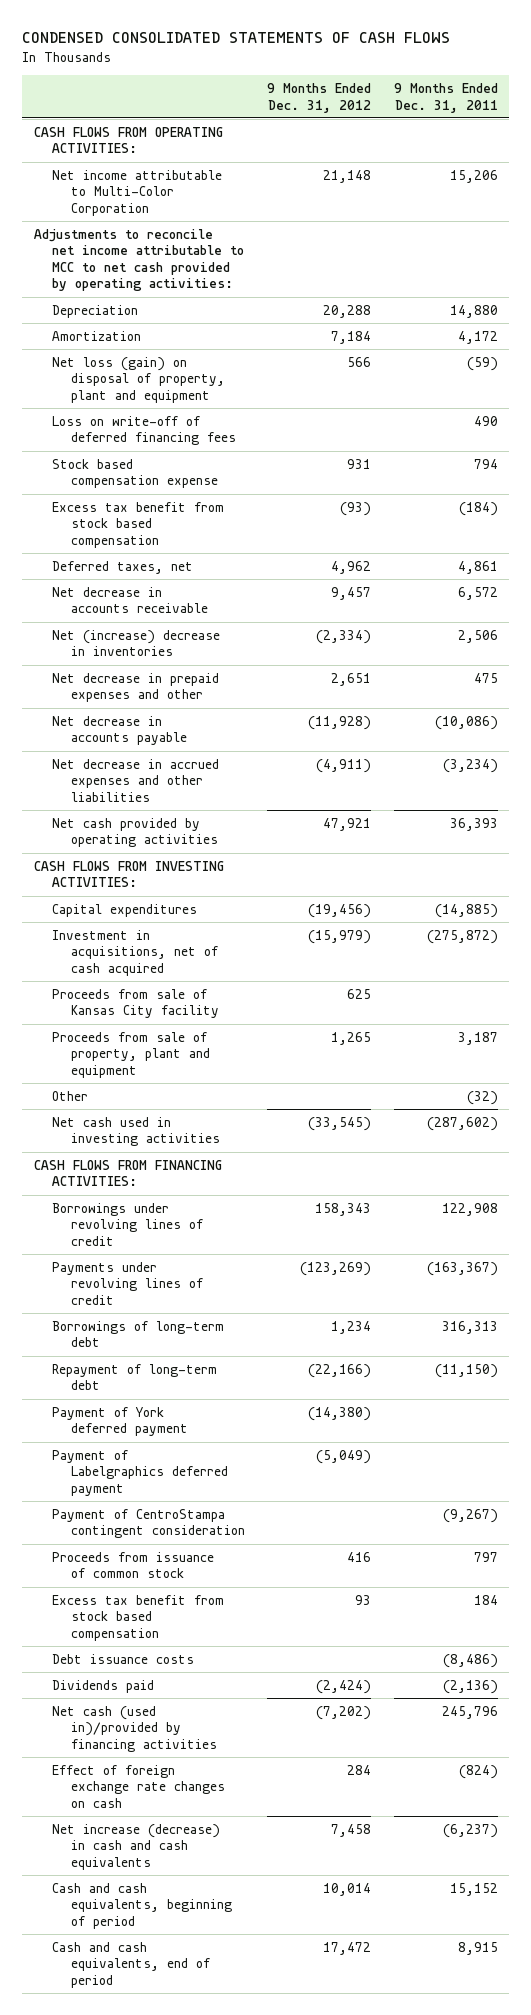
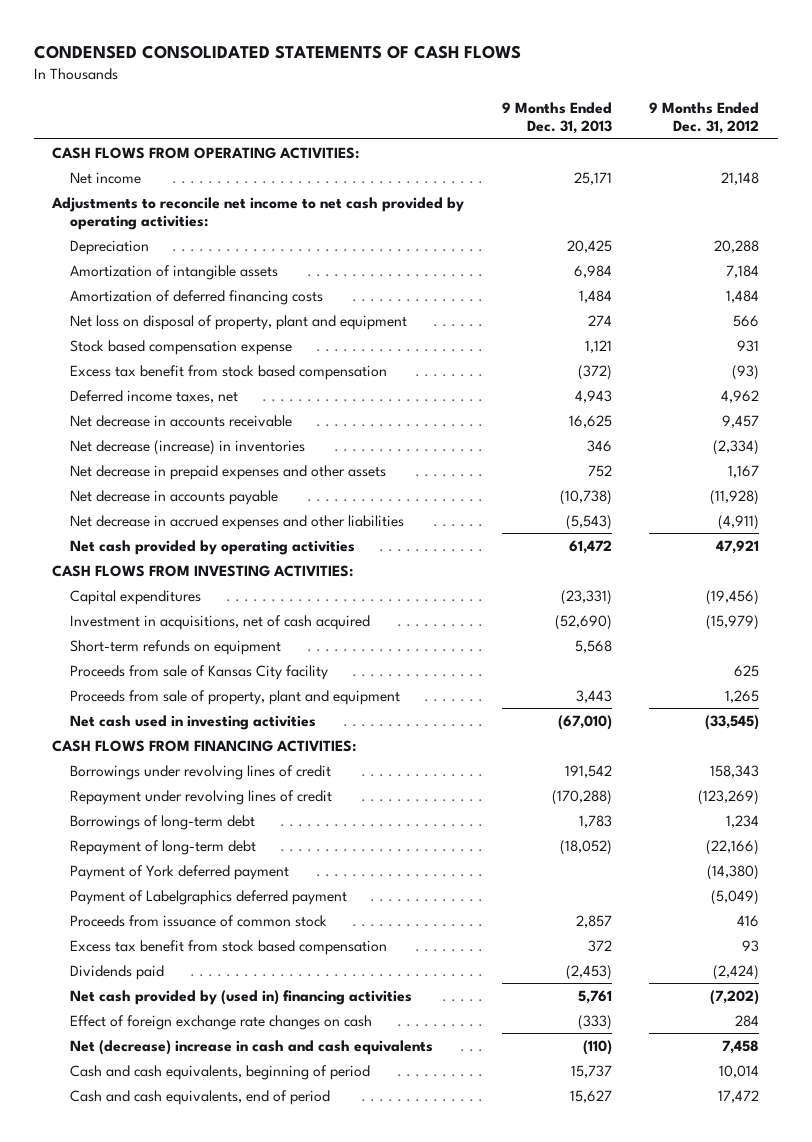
[393,82,498,113] 9 Months Ended Dec. 31, 2011 -> none
none -> [501,101,612,135] 9 Months Ended Dec. 31, 2013
[52,169,223,216] Net income attributable to Multi-Color Corporation -> [69,171,141,184] Net income
[33,228,245,292] Adjustments to reconcile net income attributable to MCC to net cash provided by operating activities: -> [51,196,465,231] Adjustments to reconcile net income to net cash provided by operating activities:
[52,415,236,446] Loss on write-off of deferred financing fees -> none
[52,330,142,341] Amortization -> [69,264,278,280] Amortization of intangible assets
none -> [69,289,323,305] Amortization of deferred financing costs
[52,356,225,403] Net loss (gain) on disposal of property, plant and equipment -> [69,314,407,330] Net loss on disposal of property, plant and equipment
[52,560,194,574] Deferred taxes, net -> [69,389,238,403] Deferred income taxes, net
[52,629,221,657] Net (increase) decrease in inventories -> [69,439,305,455] Net decrease (increase) in inventories
[52,672,220,703] Net decrease in prepaid expenses and other -> [69,464,386,480] Net decrease in prepaid expenses and other assets
[331,672,372,686] 2,651 -> [728,464,760,478] 1,167
none -> [69,639,281,655] Short-term refunds on equipment
[52,1090,89,1101] Other -> none
[52,1261,203,1305] Payments under revolving lines of credit -> [69,789,332,805] Repayment under revolving lines of credit
[52,1508,245,1539] Payment of CentroStampa contingent consideration -> none
[52,1653,195,1664] Debt issuance costs -> none
[52,1705,217,1752] Net cash (used in)/provided by financing activities -> [69,989,412,1005] Net cash provided by (used in) financing activities
[52,1823,221,1870] Net increase (decrease) in cash and cash equivalents -> [69,1039,433,1055] Net (decrease) increase in cash and cash equivalents

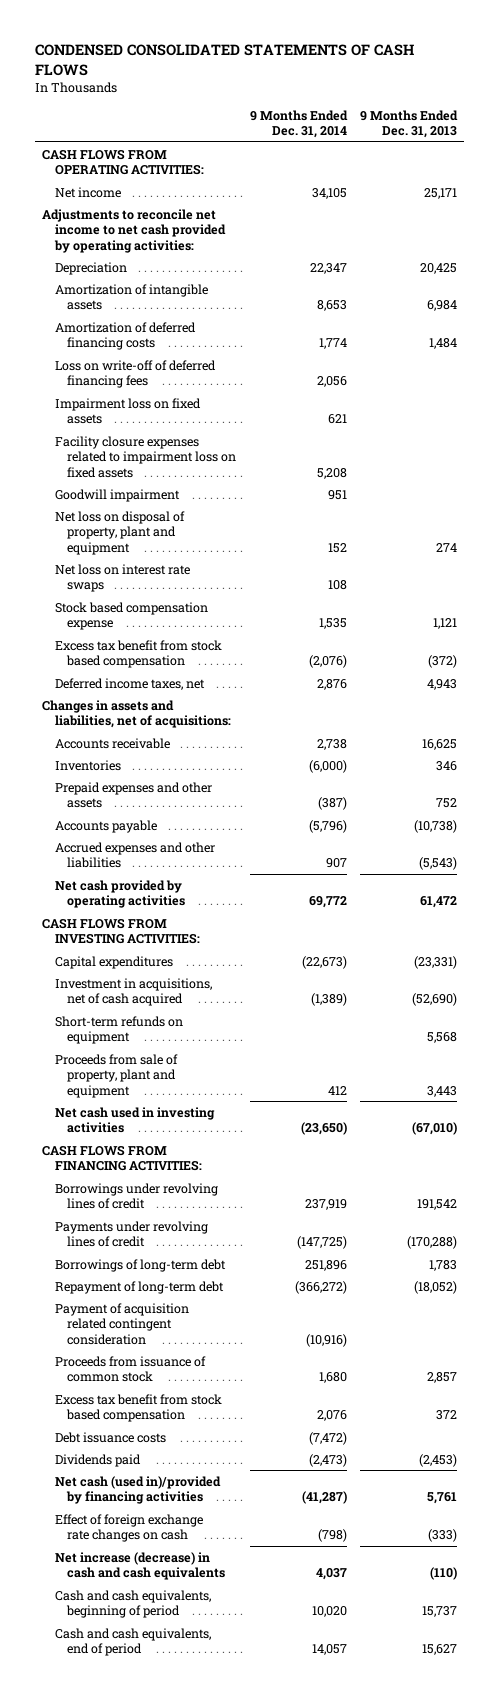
[649,101,760,135] 9 Months Ended Dec. 31, 2012 -> none
none -> [249,109,348,139] 9 Months Ended Dec. 31, 2014
none -> [54,359,216,389] Loss on write-off of deferred financing fees
none -> [54,397,201,425] Impairment loss on fixed assets
none -> [54,435,237,478] Facility closure expenses related to impairment loss on fixed assets
none -> [54,488,180,502] Goodwill impairment
none -> [54,563,190,593] Net loss on interest rate swaps
none -> [42,699,231,729] Changes in assets and liabilities, net of acquisitions:
[69,414,292,427] Net decrease in accounts receivable -> [54,737,170,749] Accounts receivable
[69,439,305,455] Net decrease (increase) in inventories -> [54,759,121,771] Inventories
[69,464,386,480] Net decrease in prepaid expenses and other assets -> [54,781,212,809] Prepaid expenses and other assets
[69,489,278,505] Net decrease in accounts payable -> [54,819,157,833] Accounts payable
[69,514,404,530] Net decrease in accrued expenses and other liabilities -> [54,841,215,869] Accrued expenses and other liabilities
[69,664,328,680] Proceeds from sale of Kansas City facility -> none
[69,789,332,805] Repayment under revolving lines of credit -> [54,1220,208,1248] Payments under revolving lines of credit
[69,864,289,880] Payment of York deferred payment -> none
[69,889,347,905] Payment of Labelgraphics deferred payment -> none
none -> [54,1302,189,1345] Payment of acquisition related contingent consideration
none -> [54,1431,166,1443] Debt issuance costs
[69,989,412,1005] Net cash provided by (used in) financing activities -> [54,1475,221,1505] Net cash (used in)/provided by financing activities
[69,1039,433,1055] Net (decrease) increase in cash and cash equivalents -> [54,1551,226,1581] Net increase (decrease) in cash and cash equivalents

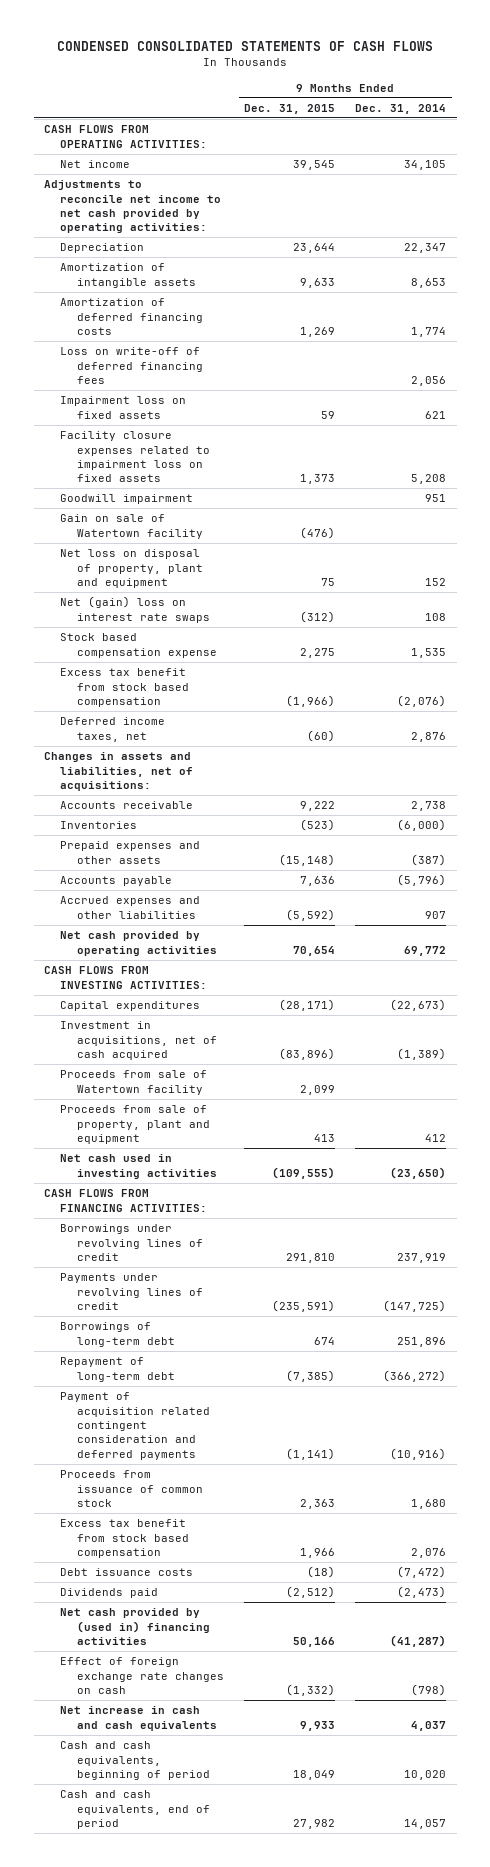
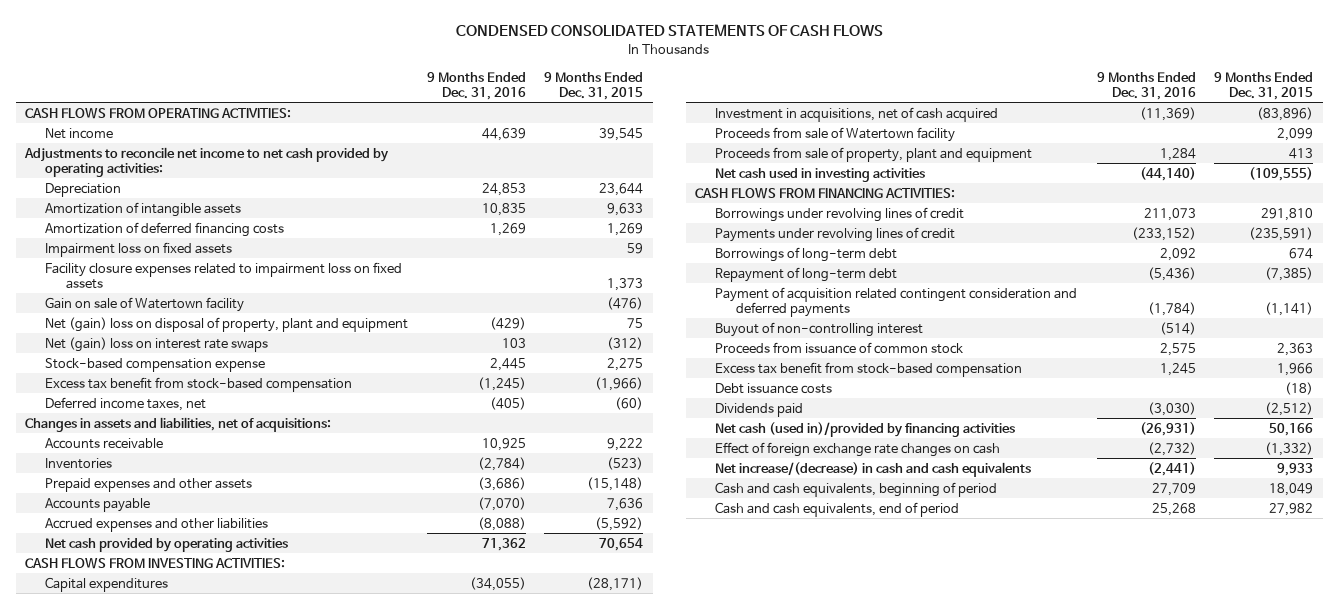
[355,103,447,114] Dec. 31, 2014 -> none
none -> [426,71,526,101] 9 Months Ended Dec. 31, 2016
[60,347,203,384] Loss on write-off of deferred financing fees -> none
[60,494,194,505] Goodwill impairment -> none
[60,549,203,588] Net loss on disposal of property, plant and equipment -> [45,316,409,332] Net (gain) loss on disposal of property, plant and equipment
[60,633,217,658] Stock based compensation expense -> [45,357,266,372] Stock-based compensation expense
[60,668,189,707] Excess tax benefit from stock based compensation -> [45,376,353,392] Excess tax benefit from stock-based compensation
none -> [715,321,924,337] Buyout of non-controlling interest
[60,1519,189,1558] Excess tax benefit from stock based compensation -> [715,361,1023,377] Excess tax benefit from stock-based compensation
[60,1608,210,1645] Net cash provided by (used in) financing activities -> [715,421,1016,437] Net cash (used in)/provided by financing activities
[60,1706,217,1731] Net increase in cash and cash equivalents -> [715,461,1032,477] Net increase/(decrease) in cash and cash equivalents

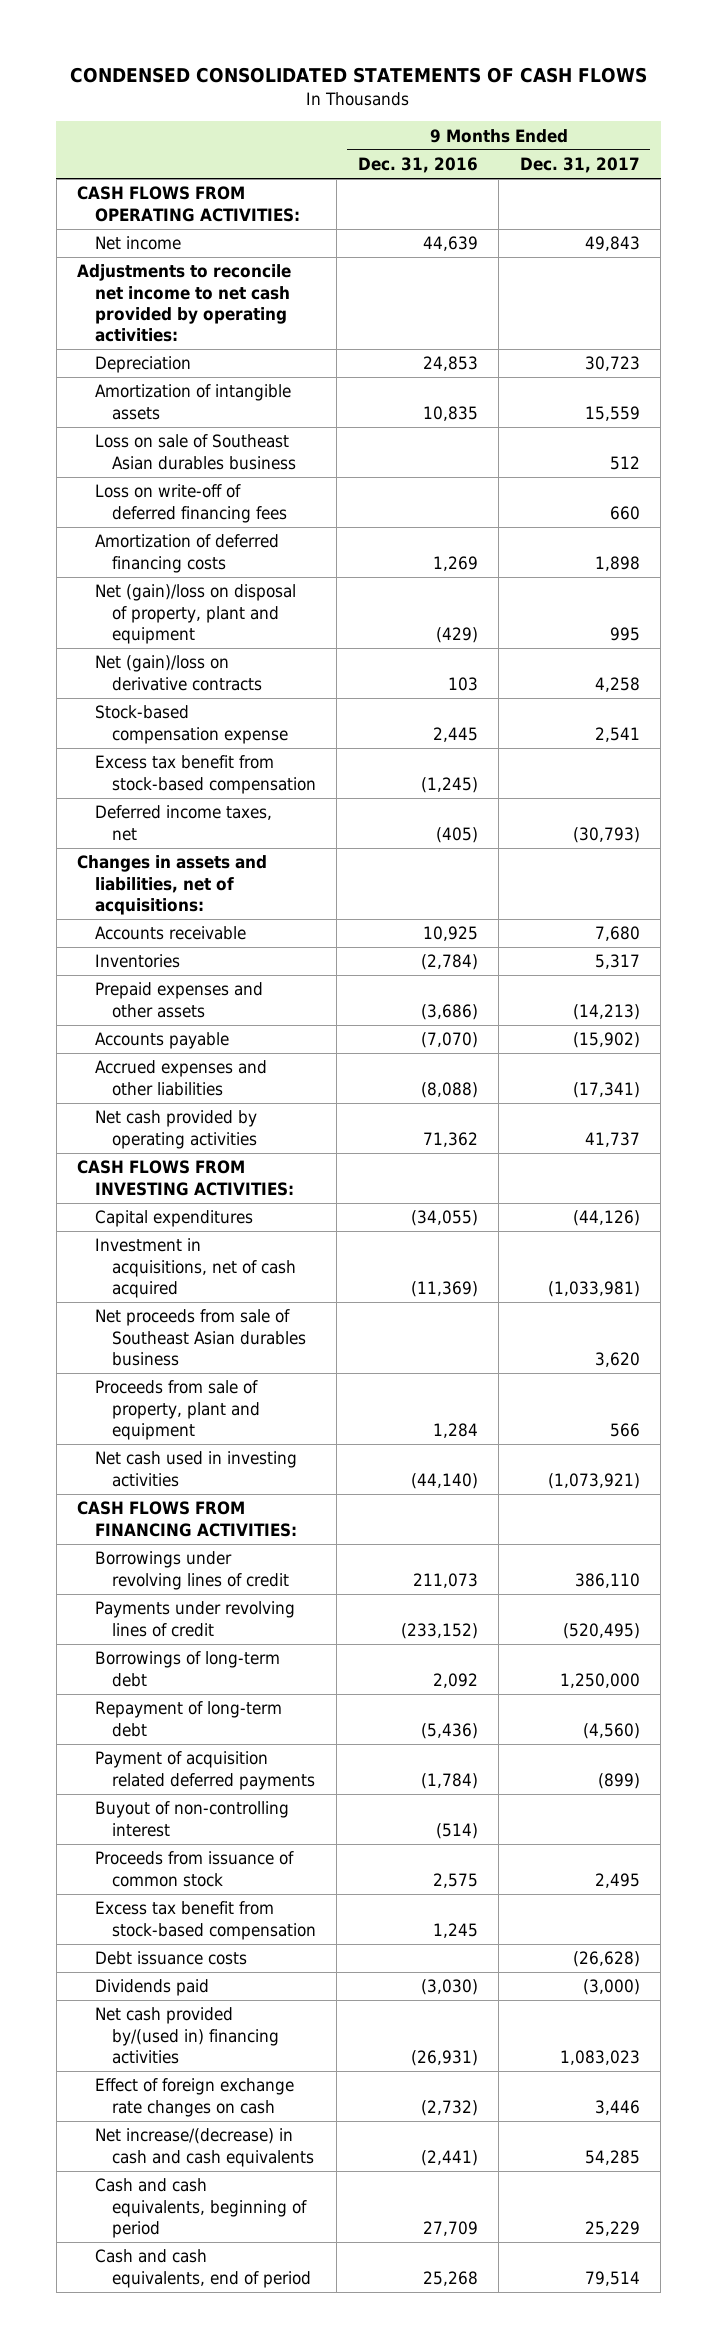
[544,71,644,101] 9 Months Ended Dec. 31, 2015 -> none
none -> [519,156,640,173] Dec. 31, 2017
none -> [94,434,297,470] Loss on sale of Southeast Asian durables business
none -> [94,484,288,523] Loss on write-off of deferred financing fees
[45,241,233,257] Impairment loss on fixed assets -> none
[45,261,403,289] Facility closure expenses related to impairment loss on fixed assets -> none
[45,296,245,312] Gain on sale of Watertown facility -> none
[45,316,409,332] Net (gain) loss on disposal of property, plant and equipment -> [94,584,296,644] Net (gain)/loss on disposal of property, plant and equipment
[45,336,269,352] Net (gain) loss on interest rate swaps -> [94,655,263,691] Net (gain)/loss on derivative contracts
[715,126,956,142] Proceeds from sale of Watertown facility -> none
none -> [94,1309,307,1366] Net proceeds from sale of Southeast Asian durables business
[715,286,1078,317] Payment of acquisition related contingent consideration and deferred payments -> [94,1751,316,1790] Payment of acquisition related deferred payments
[715,421,1016,437] Net cash (used in)/provided by financing activities -> [94,2007,280,2064] Net cash provided by/(used in) financing activities

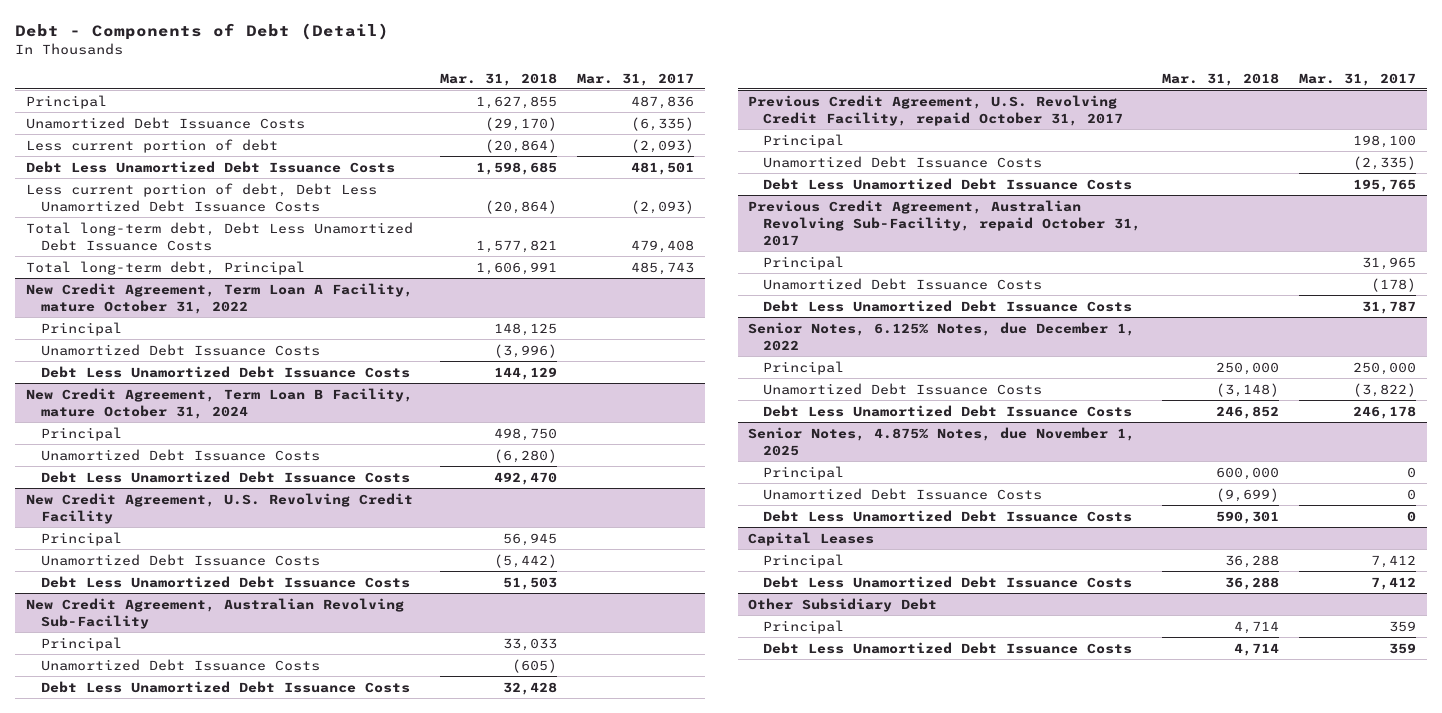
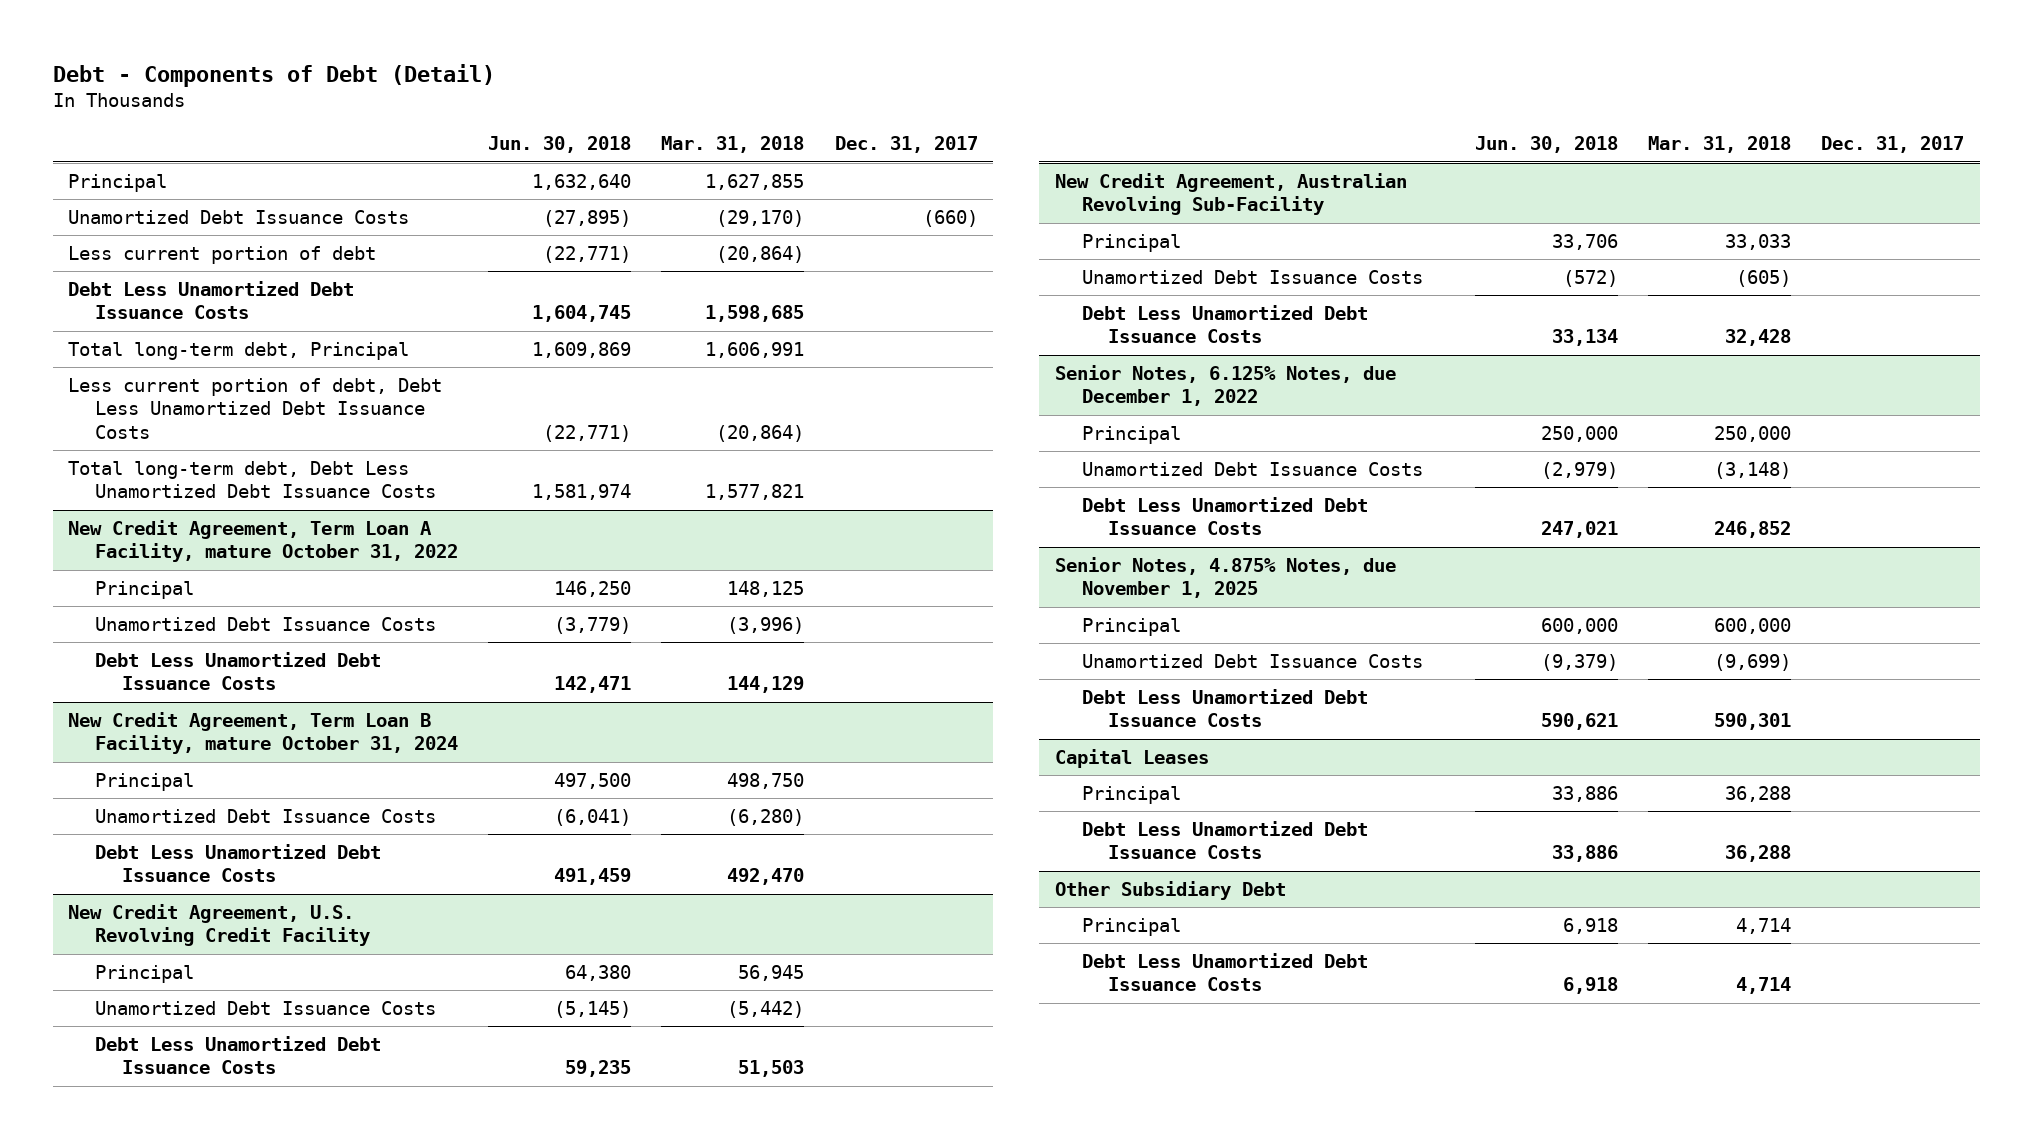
[577,72,695,86] Mar. 31, 2017 -> none
none -> [488,136,632,154] Jun. 30, 2018
none -> [834,136,978,154] Dec. 31, 2017
[25,260,305,275] Total long-term debt, Principal -> [67,341,409,360] Total long-term debt, Principal
[748,94,1124,126] Previous Credit Agreement, U.S. Revolving Credit Facility, repaid October 31, 2017 -> none
[763,133,845,148] Principal -> none
[763,155,1043,168] Unamortized Debt Issuance Costs -> none
[763,177,1133,190] Debt Less Unamortized Debt Issuance Costs -> none
[748,199,1142,246] Previous Credit Agreement, Australian Revolving Sub-Facility, repaid October 31, 2017 -> none
[763,255,845,270] Principal -> none
[763,277,1043,290] Unamortized Debt Issuance Costs -> none
[763,299,1133,312] Debt Less Unamortized Debt Issuance Costs -> none

